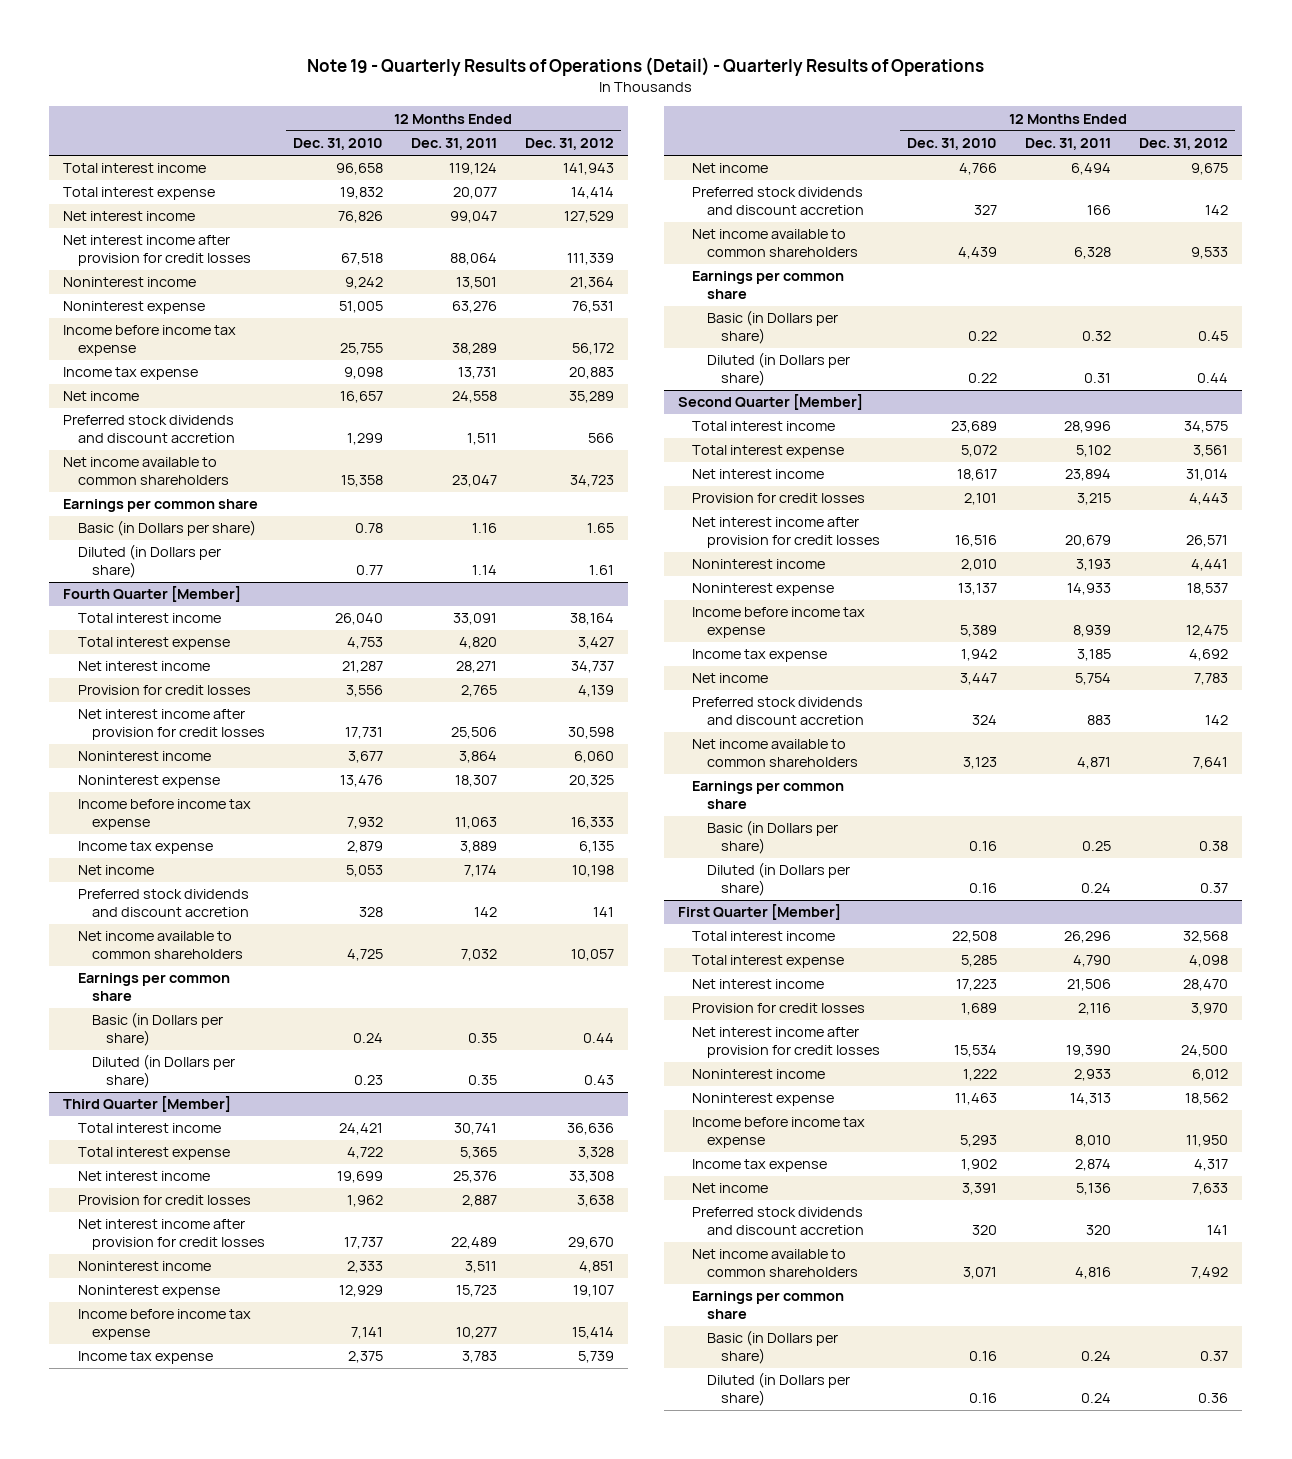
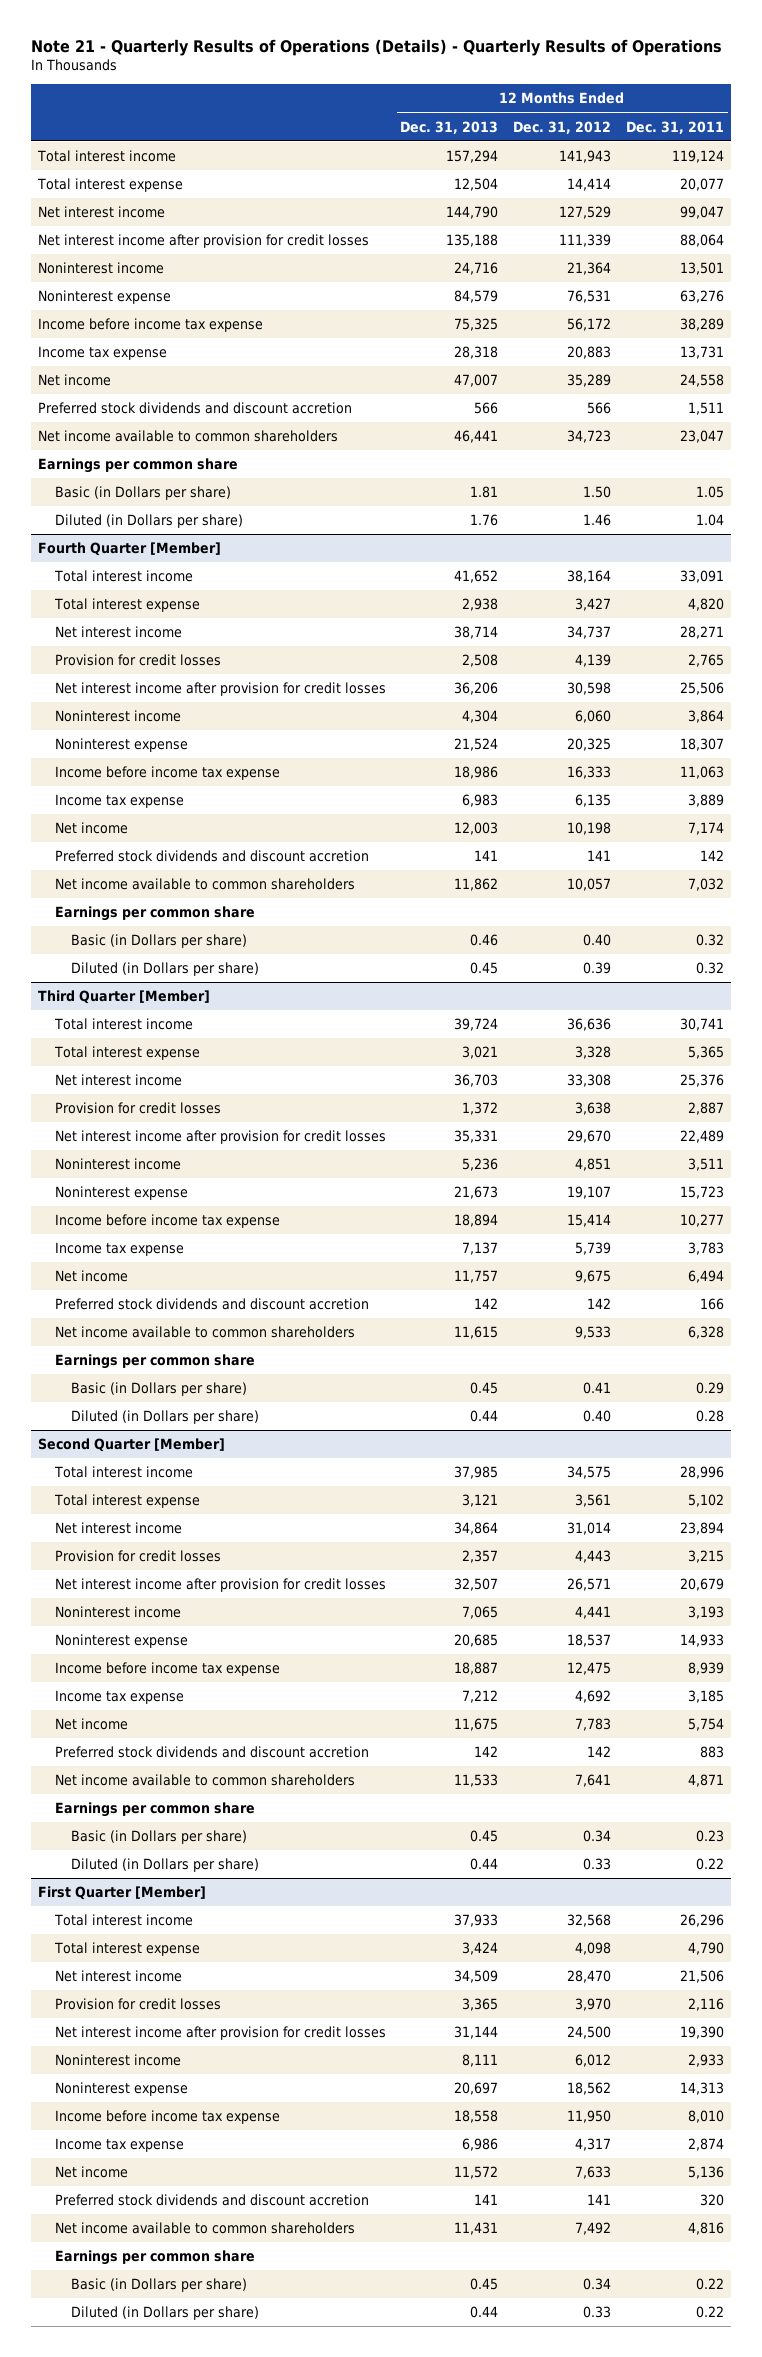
[306,57,984,77] Note 19 - Quarterly Results of Operations (Detail) - Quarterly Results of Operations -> [30,38,722,56] Note 21 - Quarterly Results of Operations (Details) - Quarterly Results of Operations
[292,138,383,151] Dec. 31, 2010 -> none
none -> [400,120,499,134] Dec. 31, 2013
[471,523,497,534] 1.16 -> [695,486,724,499] 1.05
[586,523,614,534] 1.65 -> [583,486,612,499] 1.50
[471,565,497,576] 1.14 -> [695,514,724,527] 1.04
[588,565,614,576] 1.61 -> [583,514,612,527] 1.46
[467,1033,497,1044] 0.35 -> [695,934,724,947] 0.32
[582,1033,614,1044] 0.44 -> [583,934,612,947] 0.40
[467,1075,497,1086] 0.35 -> [695,962,724,975] 0.32
[583,1075,614,1086] 0.43 -> [583,962,612,975] 0.39
[1082,331,1112,342] 0.32 -> [695,1382,724,1395] 0.29
[1198,331,1229,342] 0.45 -> [583,1382,612,1395] 0.41
[1084,373,1112,384] 0.31 -> [695,1410,724,1423] 0.28
[1197,373,1229,384] 0.44 -> [583,1410,612,1423] 0.40
[1082,841,1112,852] 0.25 -> [695,1830,724,1843] 0.23
[1199,841,1229,852] 0.38 -> [583,1830,612,1843] 0.34
[1081,883,1112,894] 0.24 -> [695,1858,724,1871] 0.22
[1200,883,1229,894] 0.37 -> [583,1858,612,1871] 0.33
[1081,1351,1112,1362] 0.24 -> [695,2278,724,2291] 0.22
[1200,1351,1229,1362] 0.37 -> [583,2278,612,2291] 0.34
[1081,1393,1112,1404] 0.24 -> [695,2306,724,2319] 0.22
[1198,1393,1229,1404] 0.36 -> [583,2306,612,2319] 0.33

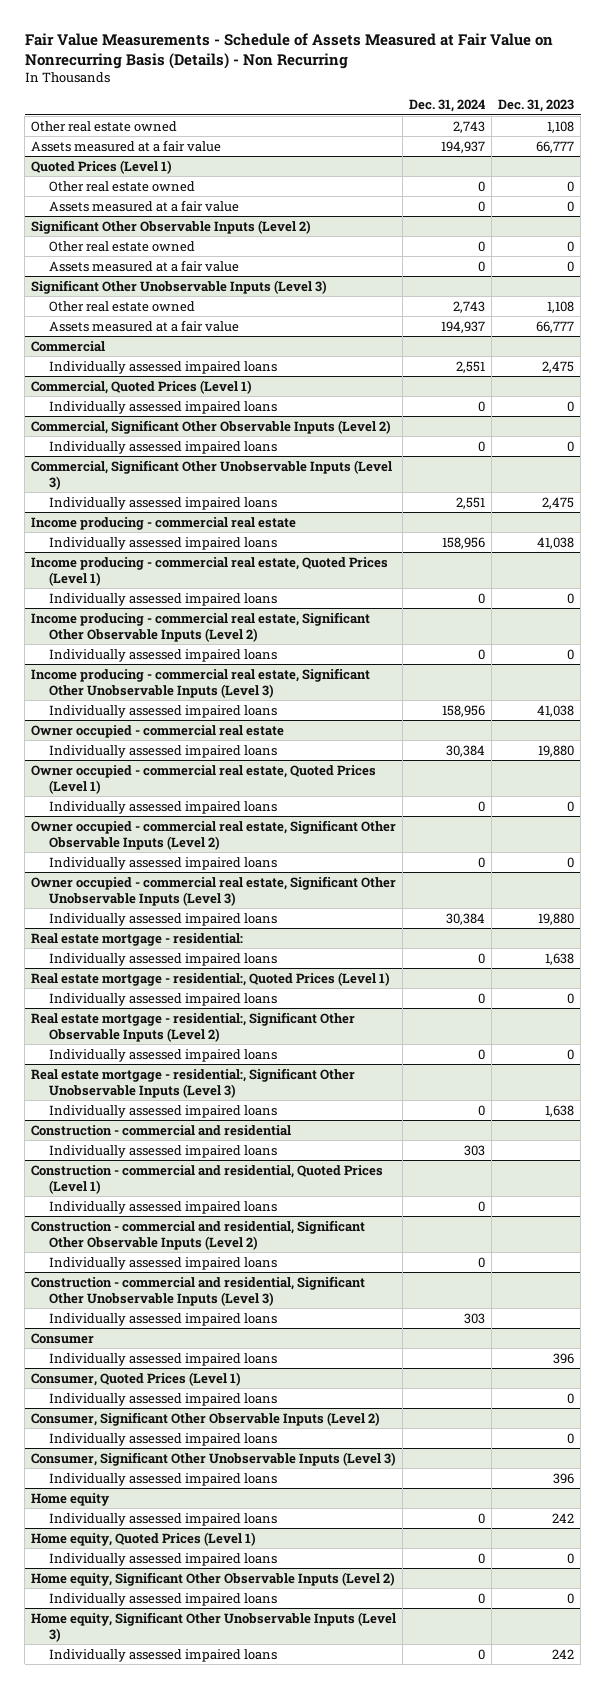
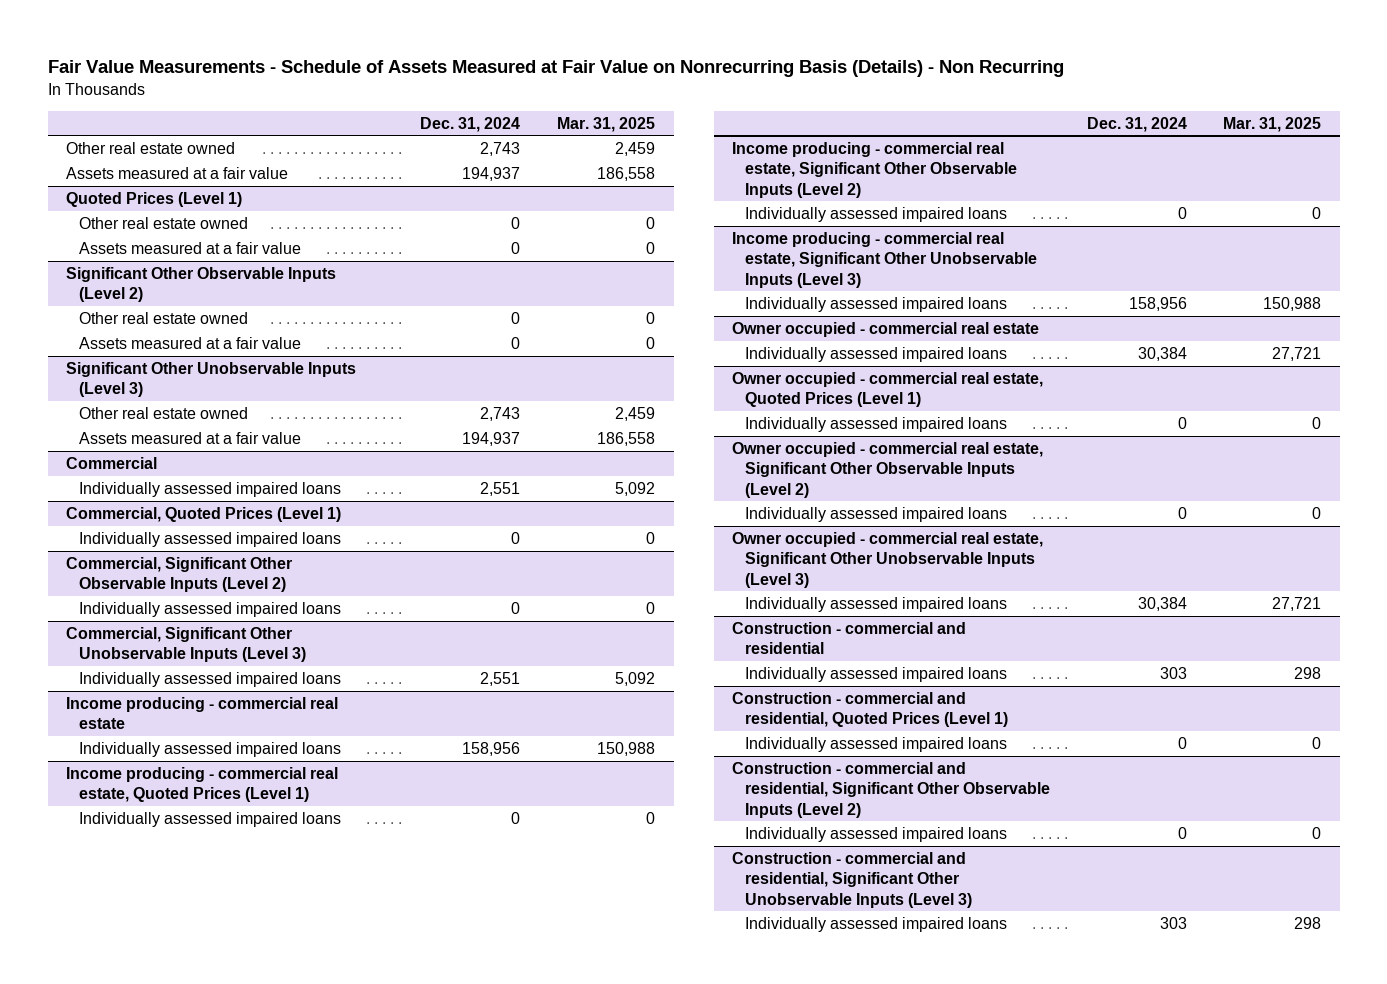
[498,99,575,113] Dec. 31, 2023 -> none
none -> [557,116,656,132] Mar. 31, 2025
[31,932,244,946] Real estate mortgage - residential: -> none
[48,952,277,966] Individually assessed impaired loans -> none
[31,971,391,986] Real estate mortgage - residential:, Quoted Prices (Level 1) -> none
[48,992,277,1006] Individually assessed impaired loans -> none
[31,1011,356,1042] Real estate mortgage - residential:, Significant Other Observable Inputs (Level 2) -> none
[48,1048,277,1062] Individually assessed impaired loans -> none
[31,1067,356,1098] Real estate mortgage - residential:, Significant Other Unobservable Inputs (Level 3) -> none
[48,1104,277,1118] Individually assessed impaired loans -> none
[31,1332,95,1344] Consumer -> none
[48,1352,277,1366] Individually assessed impaired loans -> none
[31,1371,242,1386] Consumer, Quoted Prices (Level 1) -> none
[48,1392,277,1406] Individually assessed impaired loans -> none
[31,1411,381,1426] Consumer, Significant Other Observable Inputs (Level 2) -> none
[48,1432,277,1446] Individually assessed impaired loans -> none
[31,1451,397,1466] Consumer, Significant Other Unobservable Inputs (Level 3) -> none
[48,1472,277,1486] Individually assessed impaired loans -> none
[31,1492,111,1506] Home equity -> none
[48,1512,277,1526] Individually assessed impaired loans -> none
[31,1531,257,1546] Home equity, Quoted Prices (Level 1) -> none
[48,1552,277,1566] Individually assessed impaired loans -> none
[31,1571,396,1586] Home equity, Significant Other Observable Inputs (Level 2) -> none
[48,1592,277,1606] Individually assessed impaired loans -> none
[31,1611,397,1642] Home equity, Significant Other Unobservable Inputs (Level 3) -> none
[48,1648,277,1662] Individually assessed impaired loans -> none

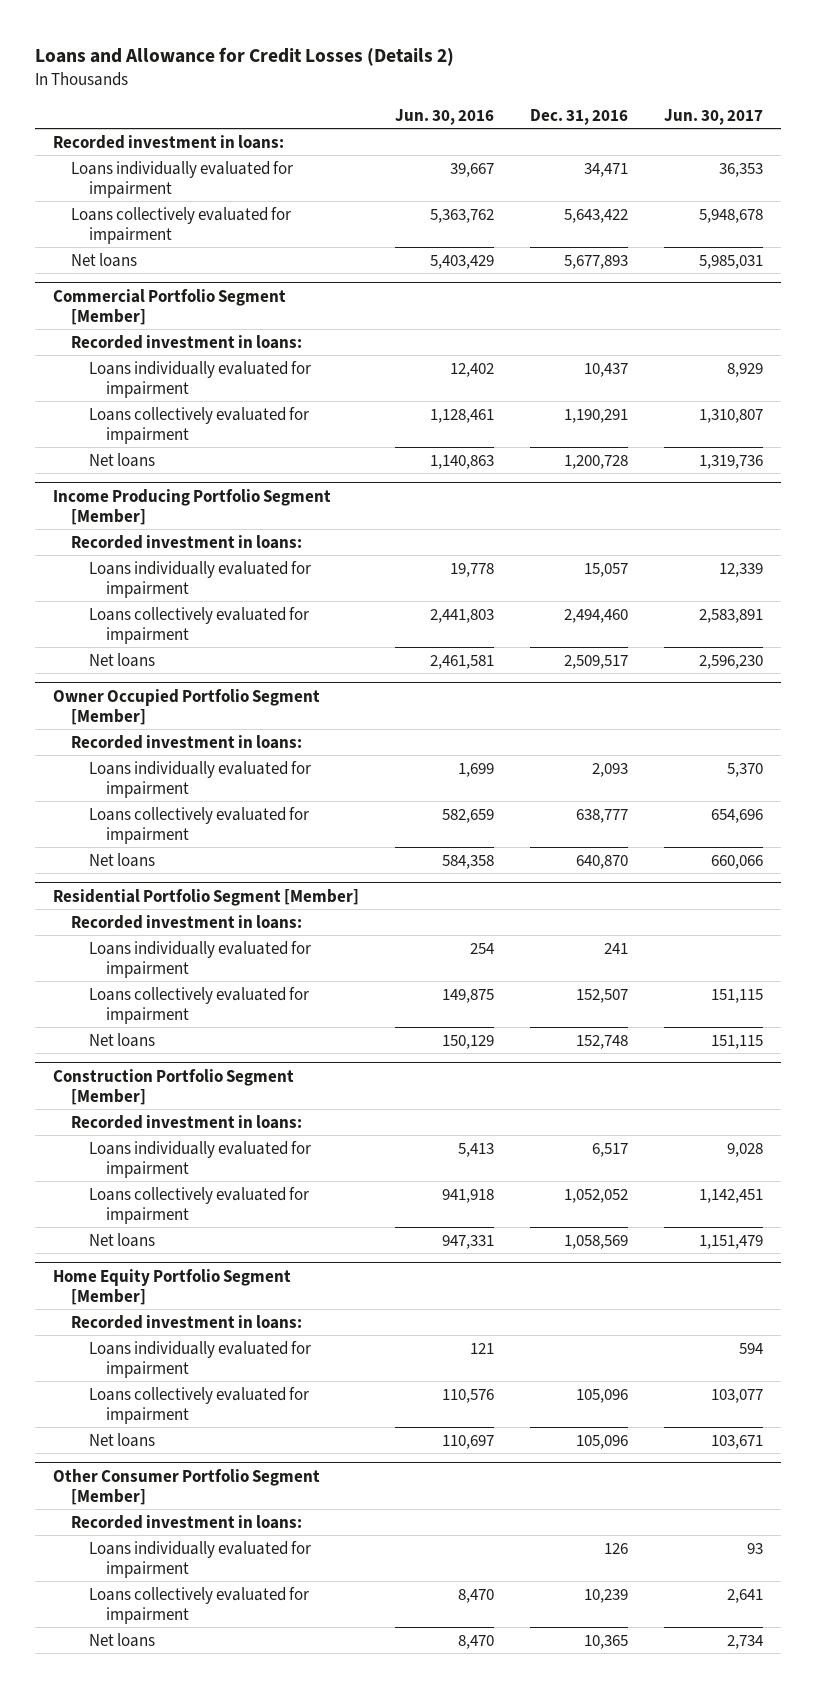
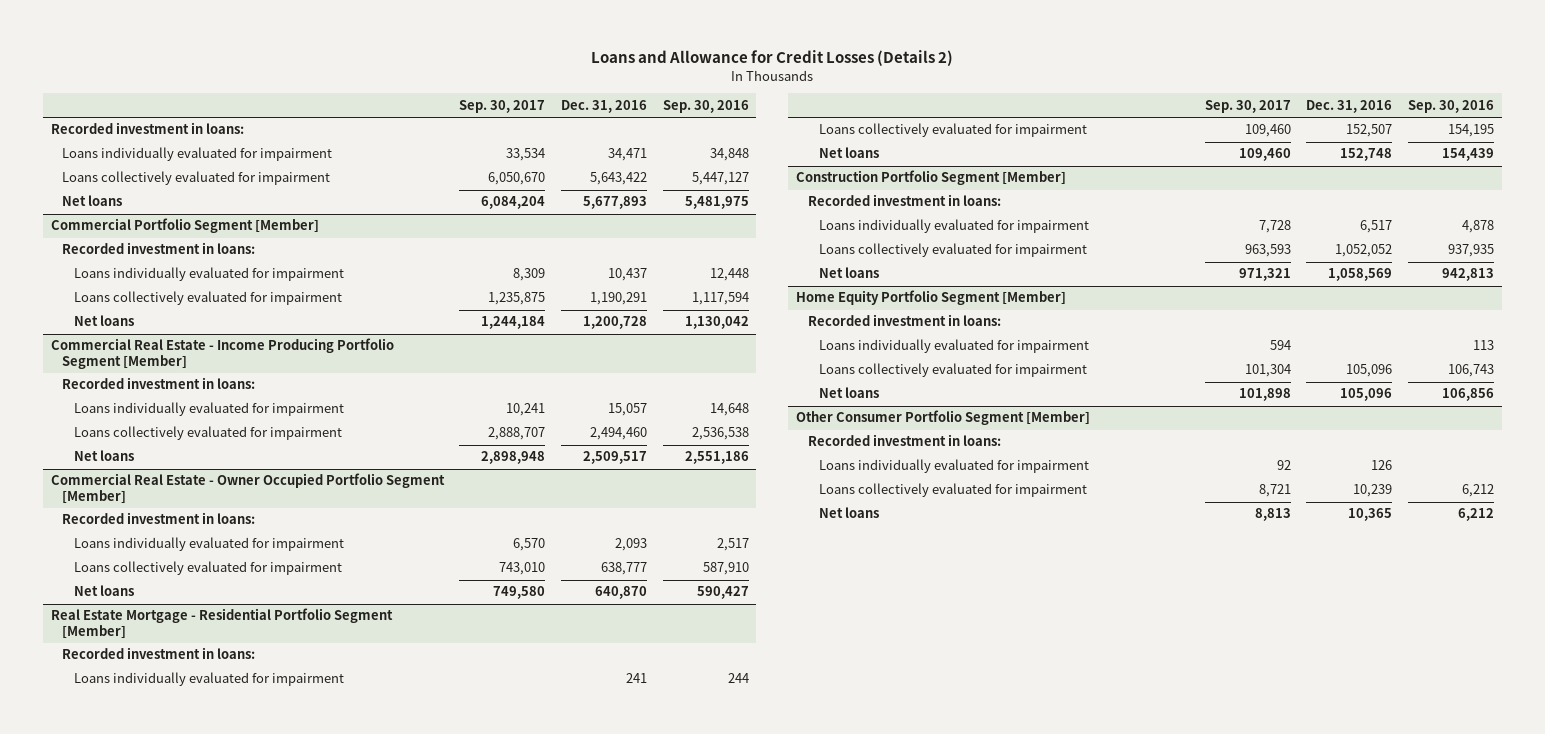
[395,108,495,125] Jun. 30, 2016 -> none
[664,108,764,125] Jun. 30, 2017 -> none
none -> [459,99,546,113] Sep. 30, 2017
none -> [662,99,749,113] Sep. 30, 2016
[53,488,332,525] Income Producing Portfolio Segment [Member] -> [50,338,394,370] Commercial Real Estate - Income Producing Portfolio Segment [Member]
[53,688,321,725] Owner Occupied Portfolio Segment [Member] -> [50,473,445,505] Commercial Real Estate - Owner Occupied Portfolio Segment [Member]
[53,888,360,906] Residential Portfolio Segment [Member] -> [50,608,393,640] Real Estate Mortgage - Residential Portfolio Segment [Member]

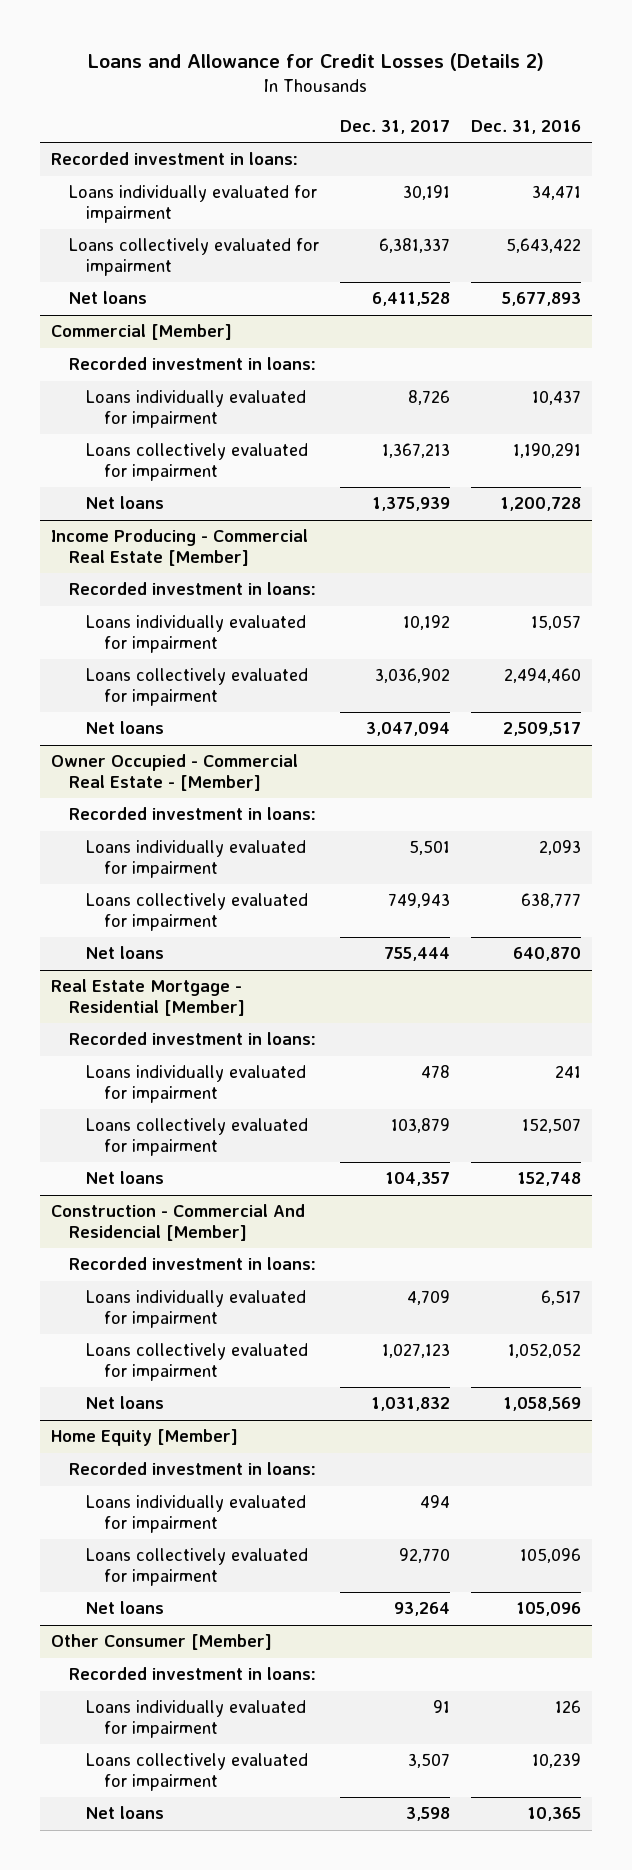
[459,99,546,113] Sep. 30, 2017 -> none
[662,99,749,113] Sep. 30, 2016 -> none
none -> [339,119,450,134] Dec. 31, 2017
[50,218,319,234] Commercial Portfolio Segment [Member] -> [50,324,232,341] Commercial [Member]
[50,338,394,370] Commercial Real Estate - Income Producing Portfolio Segment [Member] -> [50,529,308,567] Income Producing - Commercial Real Estate [Member]
[50,473,445,505] Commercial Real Estate - Owner Occupied Portfolio Segment [Member] -> [50,754,298,792] Owner Occupied - Commercial Real Estate - [Member]
[50,608,393,640] Real Estate Mortgage - Residential Portfolio Segment [Member] -> [50,979,245,1017] Real Estate Mortgage - Residential [Member]
[796,170,1067,186] Construction Portfolio Segment [Member] -> [50,1204,305,1242] Construction - Commercial And Residencial [Member]
[796,290,1067,306] Home Equity Portfolio Segment [Member] -> [50,1429,238,1447] Home Equity [Member]
[796,410,1091,426] Other Consumer Portfolio Segment [Member] -> [50,1634,272,1651] Other Consumer [Member]

